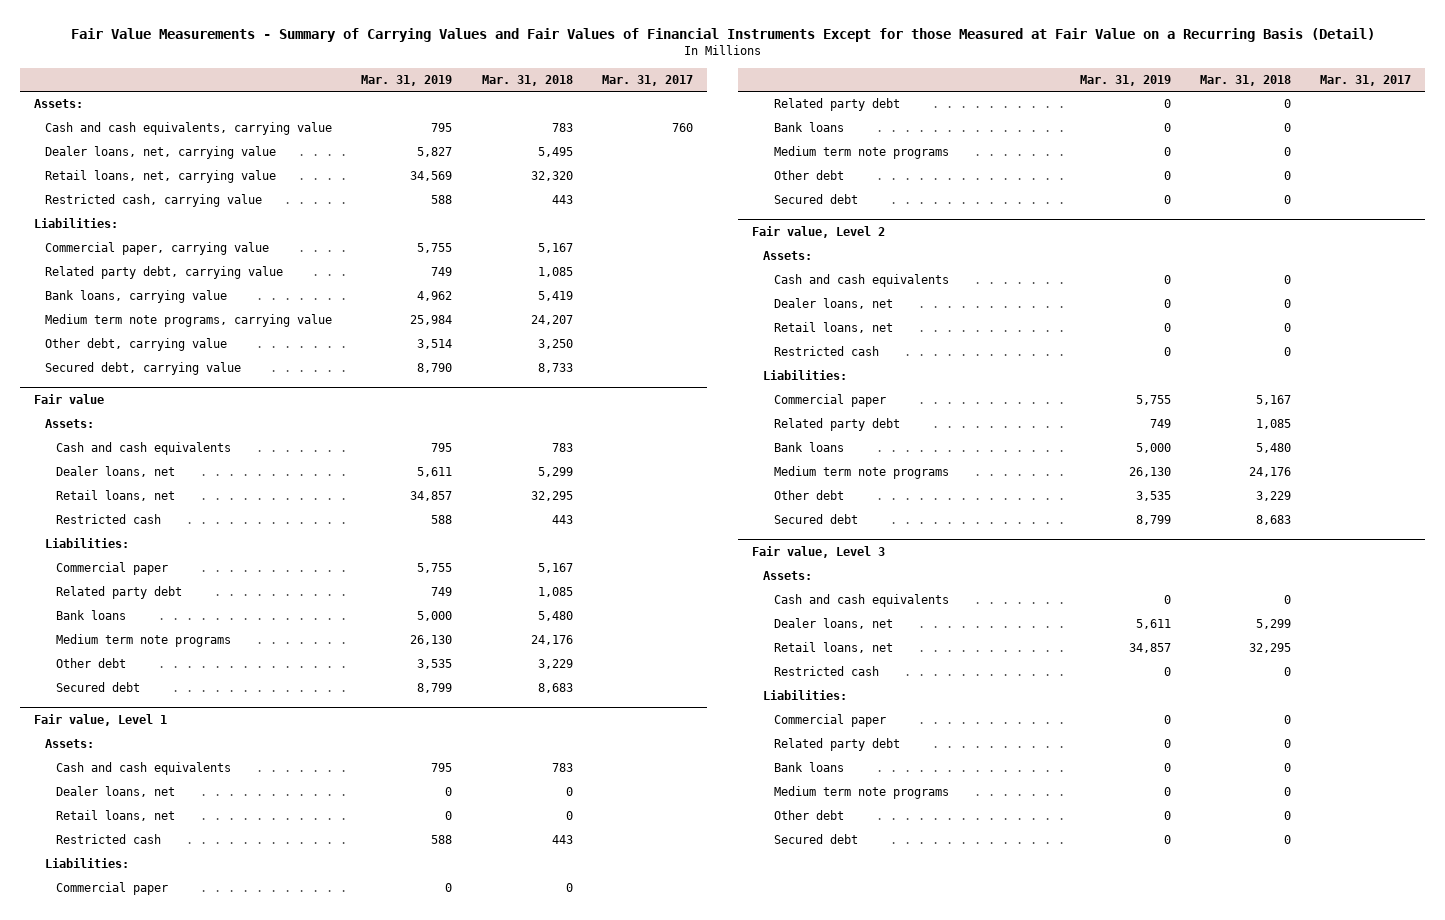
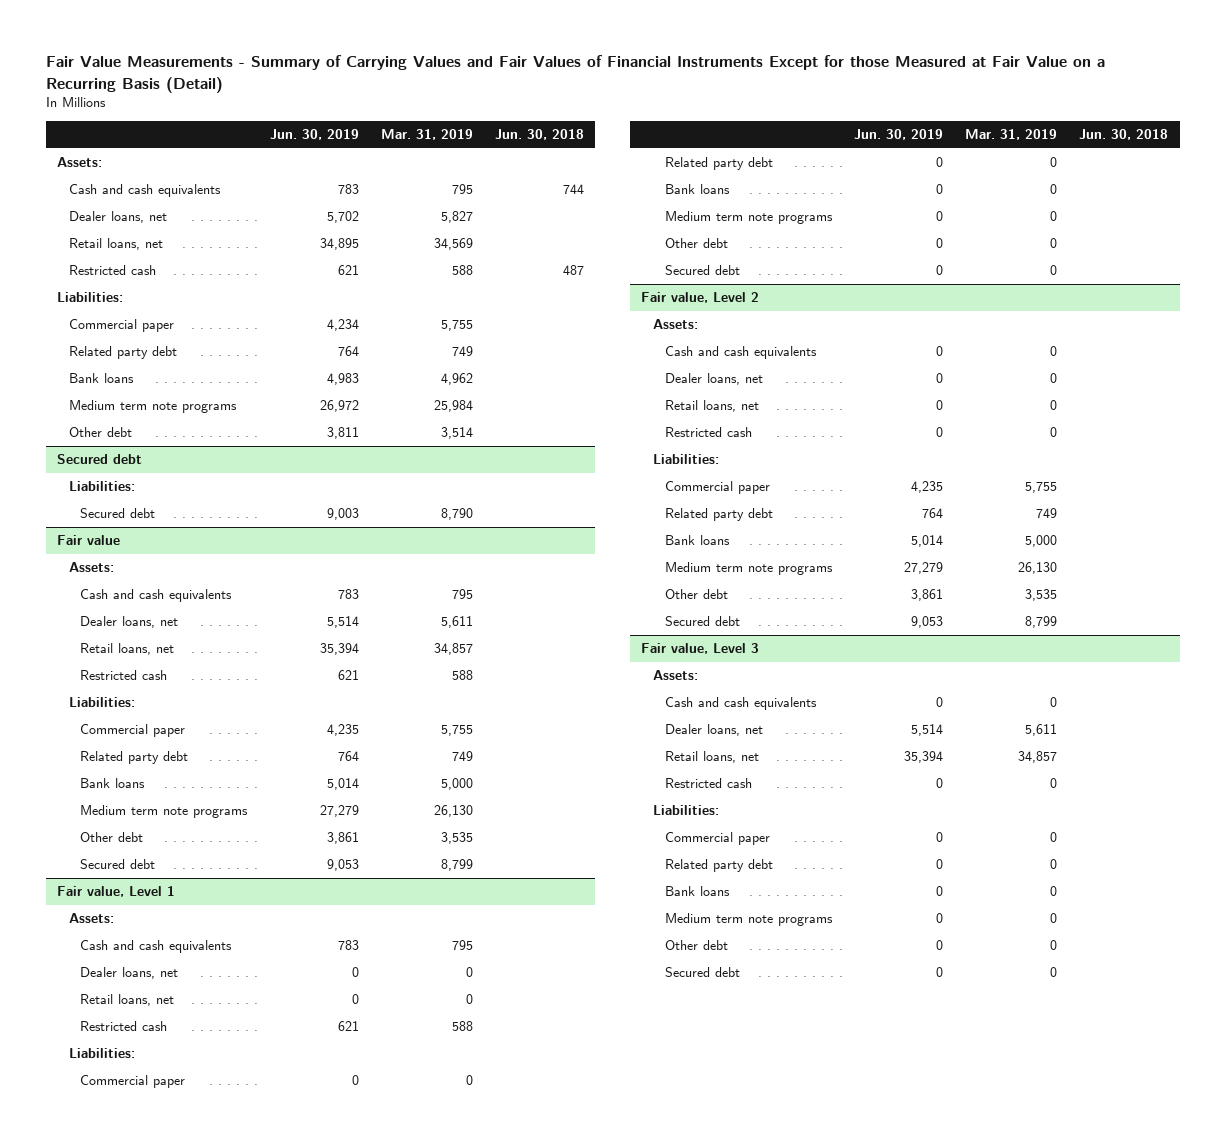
[481,74,573,86] Mar. 31, 2018 -> none
[601,74,693,86] Mar. 31, 2017 -> none
none -> [269,129,359,141] Jun. 30, 2019
none -> [495,129,585,141] Jun. 30, 2018
[45,122,333,136] Cash and cash equivalents, carrying value -> [68,184,221,198] Cash and cash equivalents
[45,146,277,160] Dealer loans, net, carrying value -> [68,211,167,224] Dealer loans, net
[45,170,277,184] Retail loans, net, carrying value -> [68,238,163,251] Retail loans, net
[45,194,263,208] Restricted cash, carrying value -> [68,265,156,276] Restricted cash
[45,242,270,256] Commercial paper, carrying value -> [68,319,174,333] Commercial paper
[45,266,284,280] Related party debt, carrying value -> [68,346,177,360] Related party debt
[45,290,228,304] Bank loans, carrying value -> [68,373,134,384] Bank loans
[45,314,333,328] Medium term note programs, carrying value -> [68,400,237,414] Medium term note programs
[45,338,228,352] Other debt, carrying value -> [68,427,132,438] Other debt
none -> [56,454,142,465] Secured debt
none -> [68,481,135,492] Liabilities:
[45,362,242,376] Secured debt, carrying value -> [80,508,156,519] Secured debt

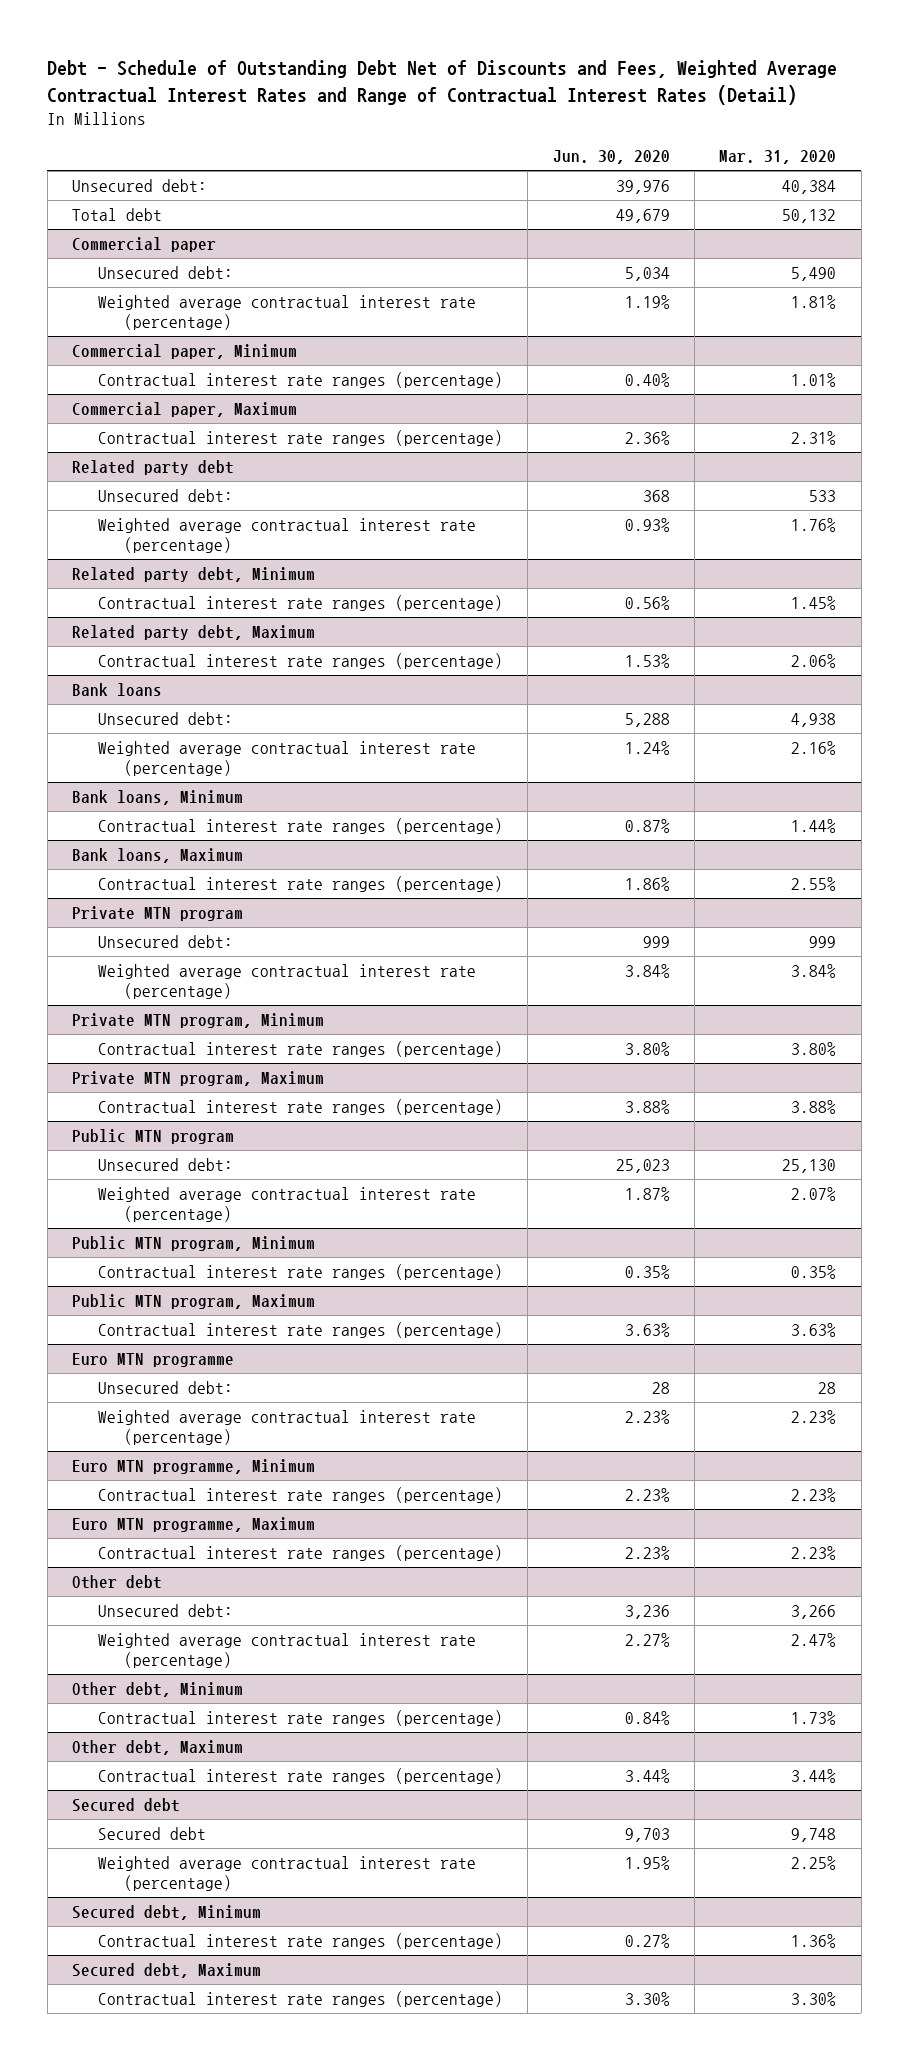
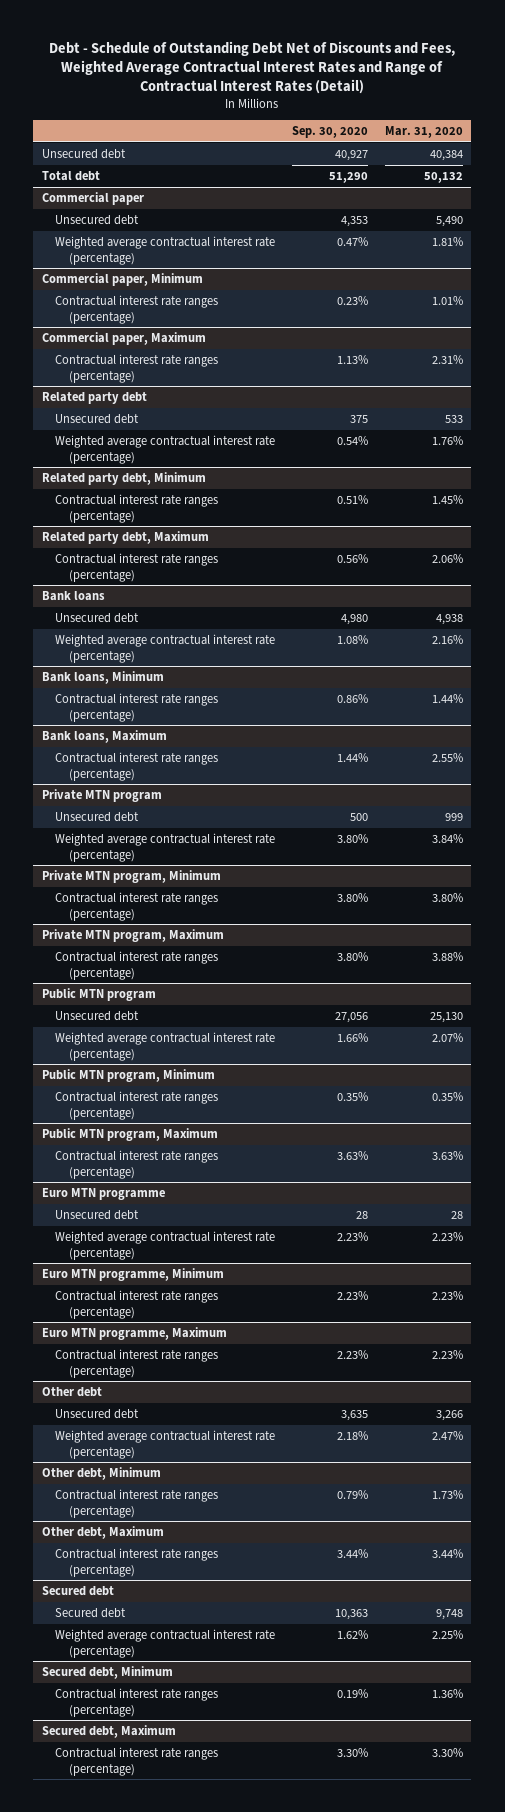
[552,150,670,165] Jun. 30, 2020 -> none
none -> [291,126,368,139] Sep. 30, 2020
[71,179,207,193] Unsecured debt: -> [41,148,126,159] Unsecured debt
[97,266,233,280] Unsecured debt: -> [55,214,140,225] Unsecured debt
[97,489,233,503] Unsecured debt: -> [55,413,140,424] Unsecured debt
[97,712,233,726] Unsecured debt: -> [55,612,140,623] Unsecured debt
[97,935,233,949] Unsecured debt: -> [55,811,140,822] Unsecured debt
[97,1158,233,1172] Unsecured debt: -> [55,1010,140,1021] Unsecured debt
[97,1381,233,1395] Unsecured debt: -> [55,1209,140,1220] Unsecured debt
[97,1604,233,1618] Unsecured debt: -> [55,1408,140,1419] Unsecured debt

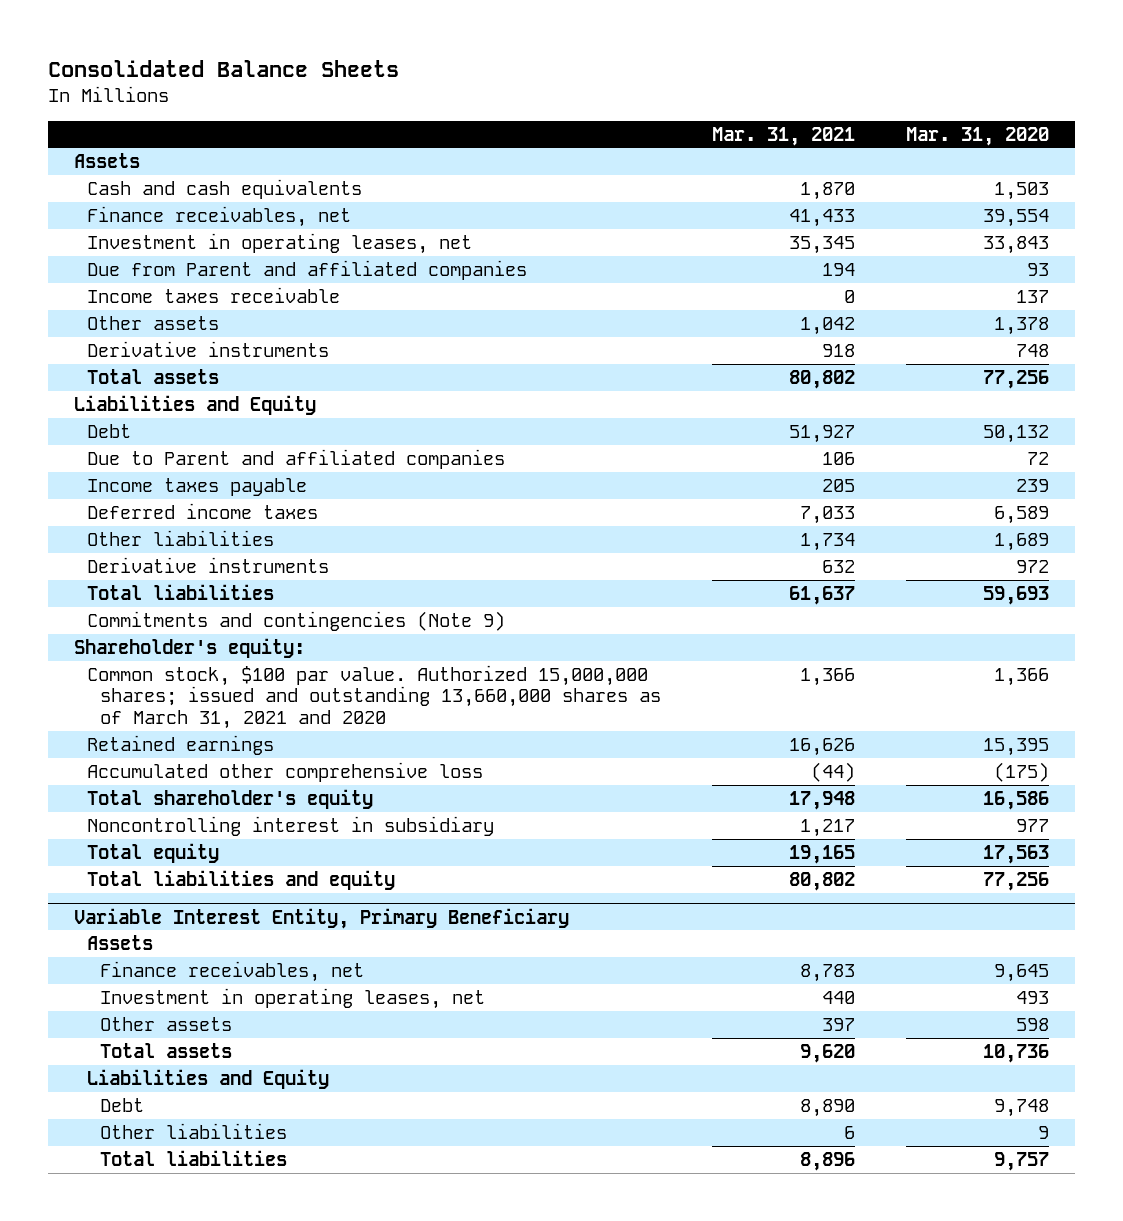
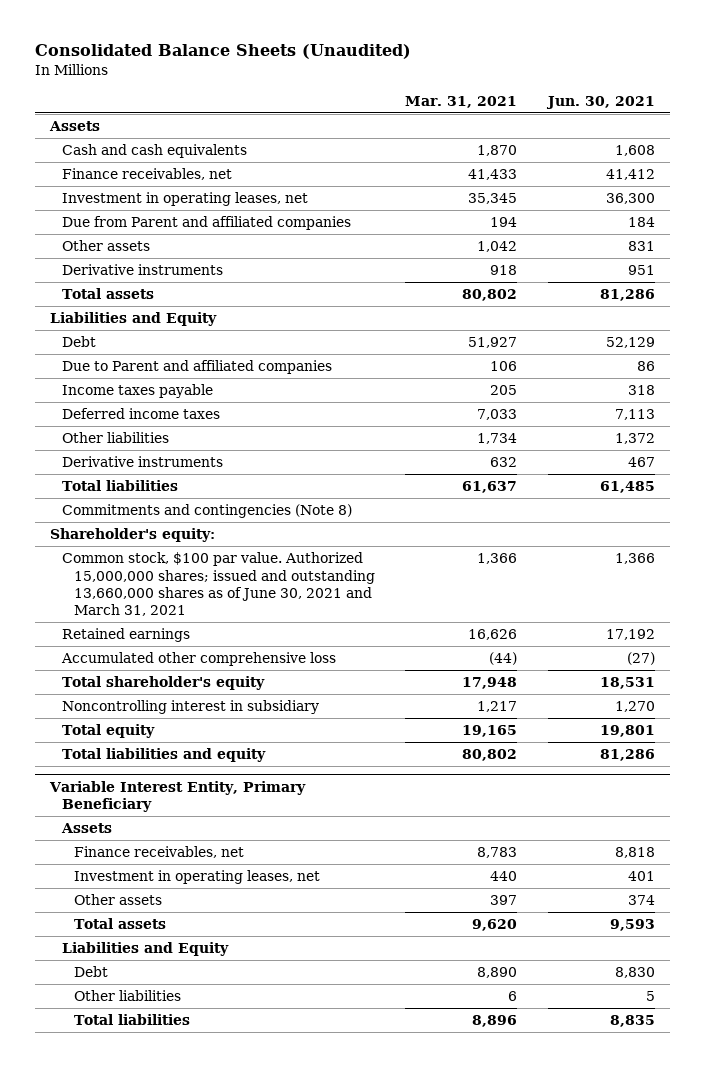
[48,60,400,78] Consolidated Balance Sheets -> [34,44,411,60] Consolidated Balance Sheets (Unaudited)
[906,126,1050,146] Mar. 31, 2020 -> none
none -> [545,95,655,109] Jun. 30, 2021
[87,286,341,303] Income taxes receivable -> none
[87,610,506,631] Commitments and contingencies (Note 9) -> [61,504,352,519] Commitments and contingencies (Note 8)
[87,664,662,729] Common stock, $100 par value. Authorized 15,000,000 shares; issued and outstanding 13,660,000 shares as of March 31, 2021 and 2020 -> [61,552,375,617] Common stock, $100 par value. Authorized 15,000,000 shares; issued and outstanding 13,660,000 shares as of June 30, 2021 and March 31, 2021

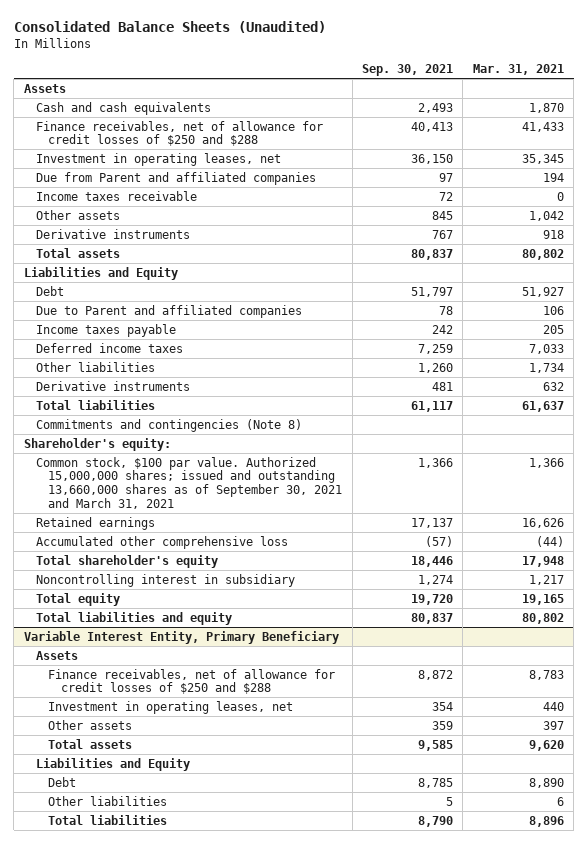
[545,95,655,109] Jun. 30, 2021 -> none
none -> [362,64,454,77] Sep. 30, 2021
[61,168,232,181] Finance receivables, net -> [36,120,324,147] Finance receivables, net of allowance for credit losses of $250 and $288
none -> [36,190,198,201] Income taxes receivable
[61,552,375,617] Common stock, $100 par value. Authorized 15,000,000 shares; issued and outstanding 13,660,000 shares as of June 30, 2021 and March 31, 2021 -> [36,456,343,509] Common stock, $100 par value. Authorized 15,000,000 shares; issued and outstanding 13,660,000 shares as of September 30, 2021 and March 31, 2021
[73,846,244,859] Finance receivables, net -> [48,668,336,695] Finance receivables, net of allowance for credit losses of $250 and $288

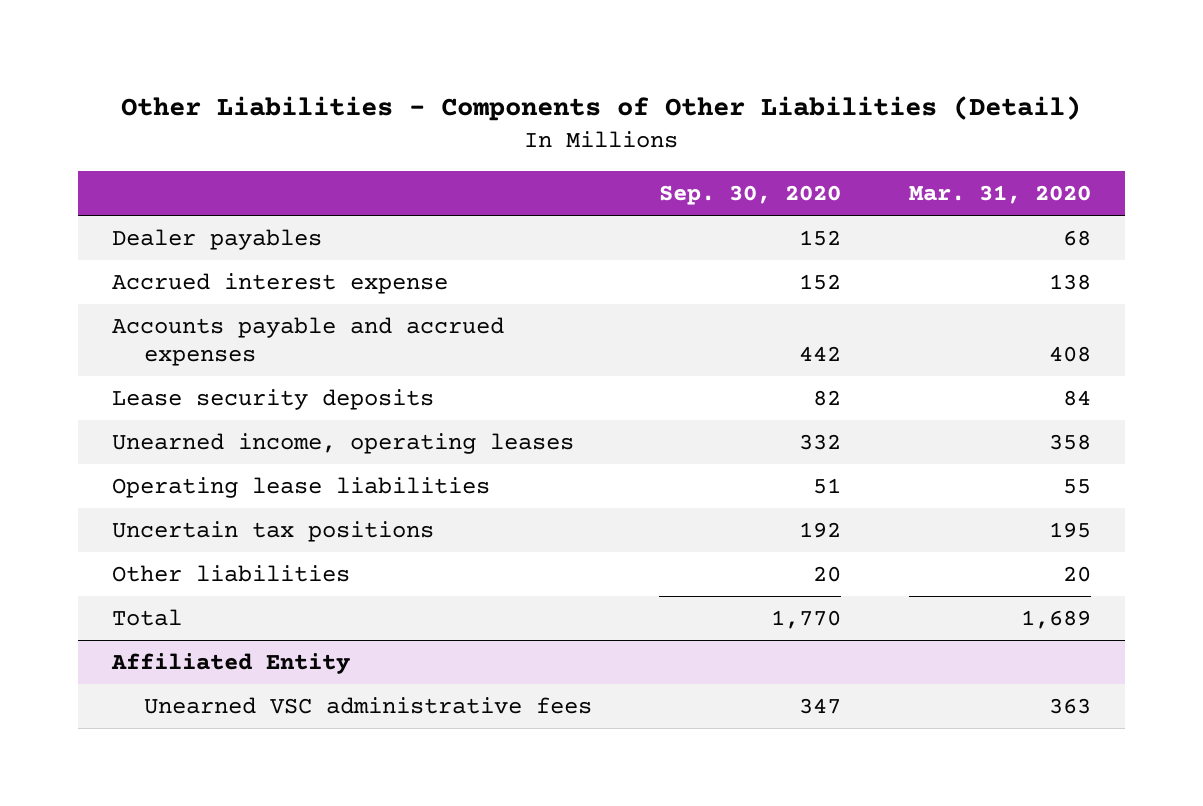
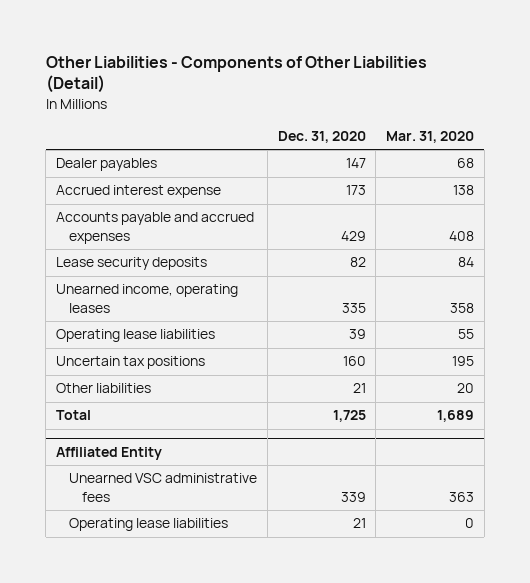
[659,185,842,206] Sep. 30, 2020 -> none
none -> [277,131,366,144] Dec. 31, 2020
none -> [69,518,229,532] Operating lease liabilities

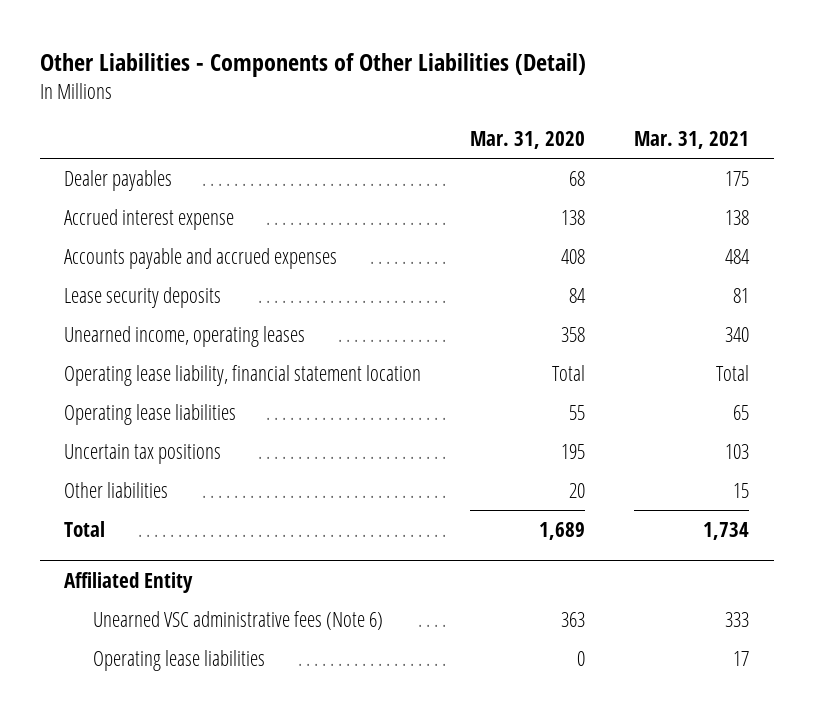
[277,131,366,144] Dec. 31, 2020 -> none
none -> [634,130,750,149] Mar. 31, 2021
none -> [64,364,422,386] Operating lease liability, financial statement location
[69,473,258,502] Unearned VSC administrative fees -> [93,610,384,630] Unearned VSC administrative fees (Note 6)

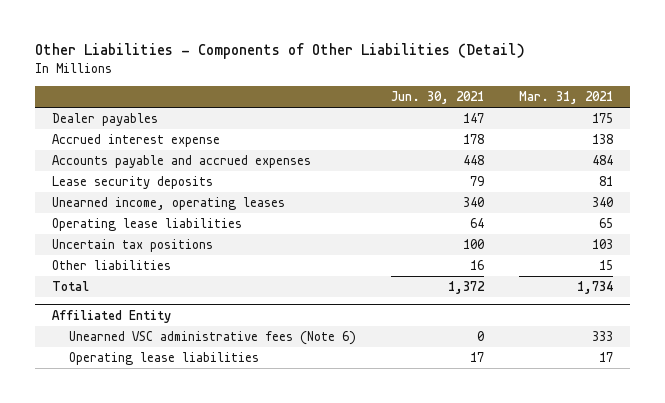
[470,130,586,149] Mar. 31, 2020 -> none
none -> [390,91,484,105] Jun. 30, 2021
[64,364,422,386] Operating lease liability, financial statement location -> none

